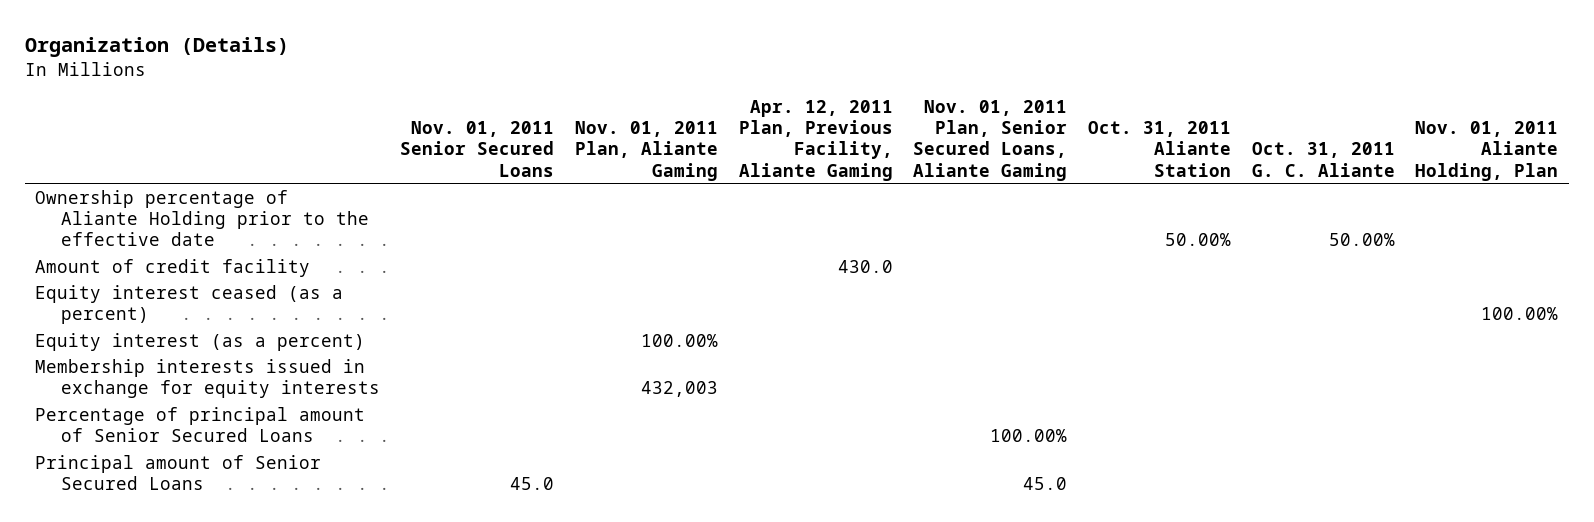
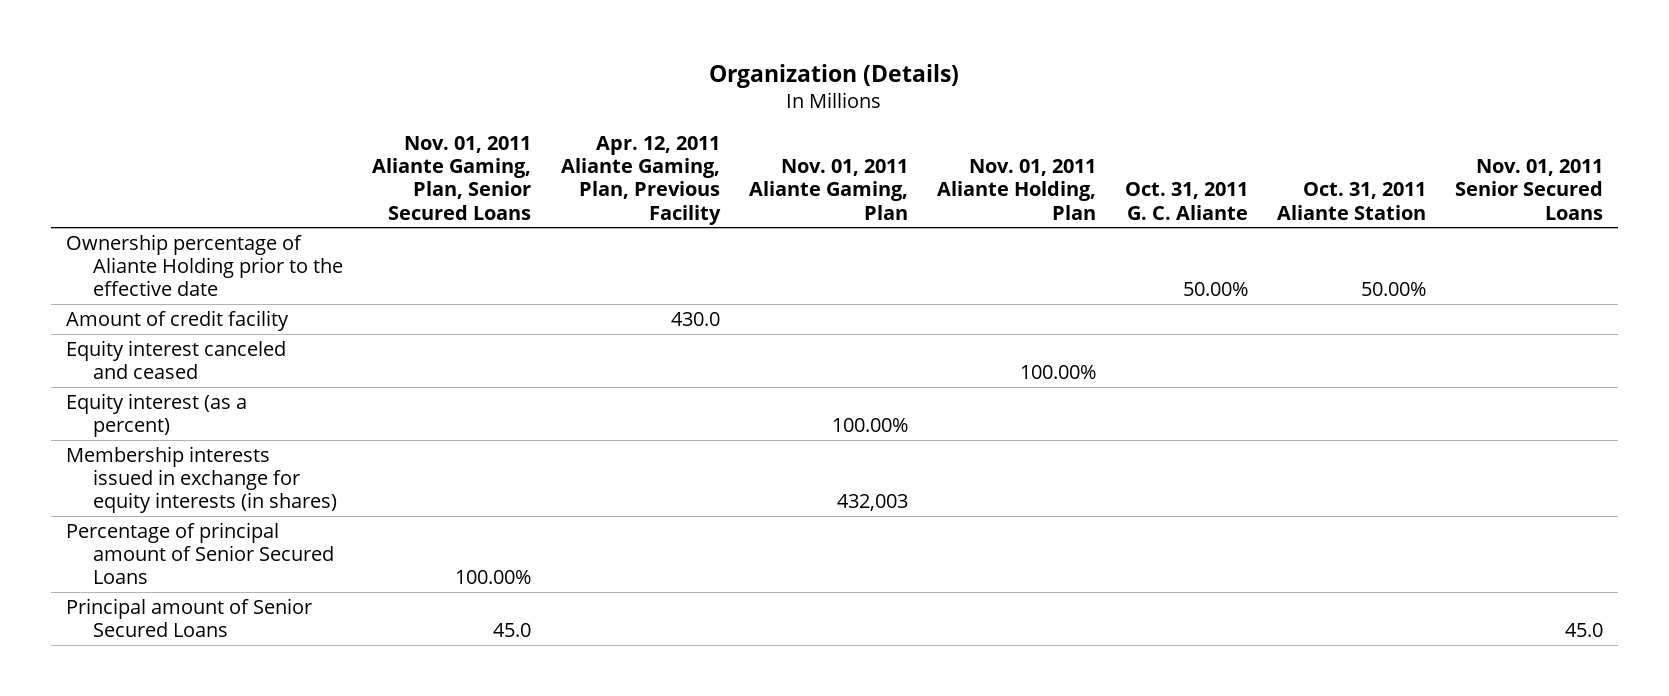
[575,120,719,181] Nov. 01, 2011 Plan, Aliante Gaming -> none
[738,99,893,181] Apr. 12, 2011 Plan, Previous Facility, Aliante Gaming -> none
[913,99,1068,181] Nov. 01, 2011 Plan, Senior Secured Loans, Aliante Gaming -> none
none -> [372,135,532,220] Nov. 01, 2011 Aliante Gaming, Plan, Senior Secured Loans
none -> [560,135,721,225] Apr. 12, 2011 Aliante Gaming, Plan, Previous Facility
none -> [748,158,908,220] Nov. 01, 2011 Aliante Gaming, Plan
[35,284,344,324] Equity interest ceased (as a percent) -> [65,339,286,380] Equity interest canceled and ceased
[35,358,380,398] Membership interests issued in exchange for equity interests -> [65,445,338,514] Membership interests issued in exchange for equity interests (in shares)

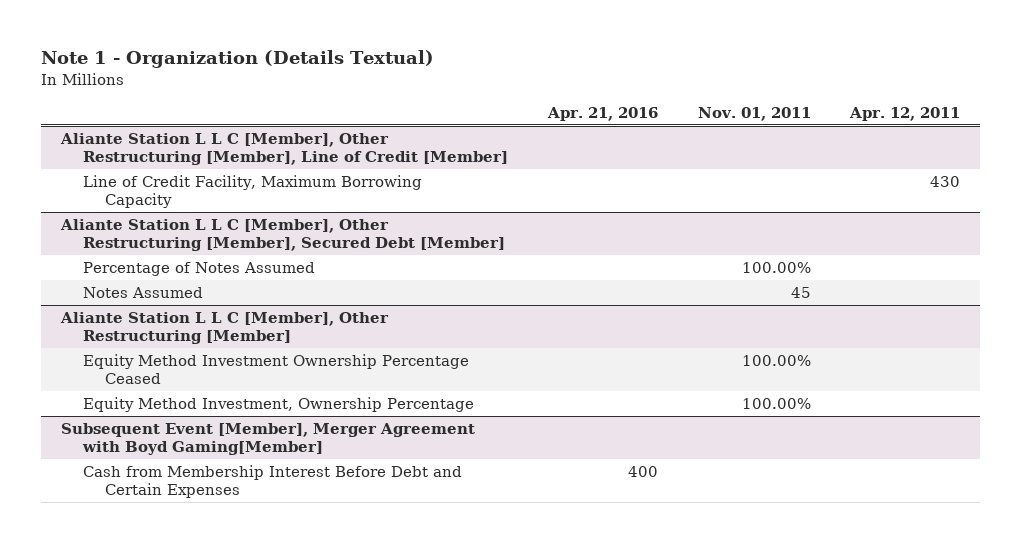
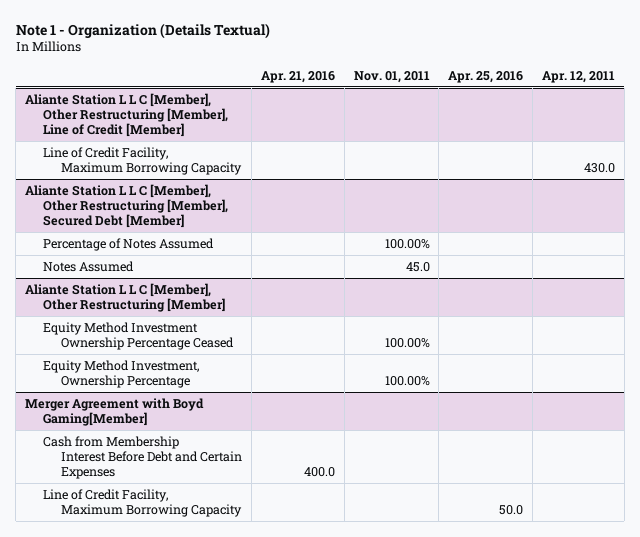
none -> [448,70,524,83] Apr. 25, 2016
[930,175,961,187] 430 -> [583,163,615,174] 430.0
[790,286,811,298] 45 -> [405,262,430,273] 45.0
[61,422,476,456] Subsequent Event [Member], Merger Agreement with Boyd Gaming[Member] -> [24,398,204,427] Merger Agreement with Boyd Gaming[Member]
[627,465,658,477] 400 -> [303,467,335,478] 400.0
none -> [43,489,243,518] Line of Credit Facility, Maximum Borrowing Capacity

